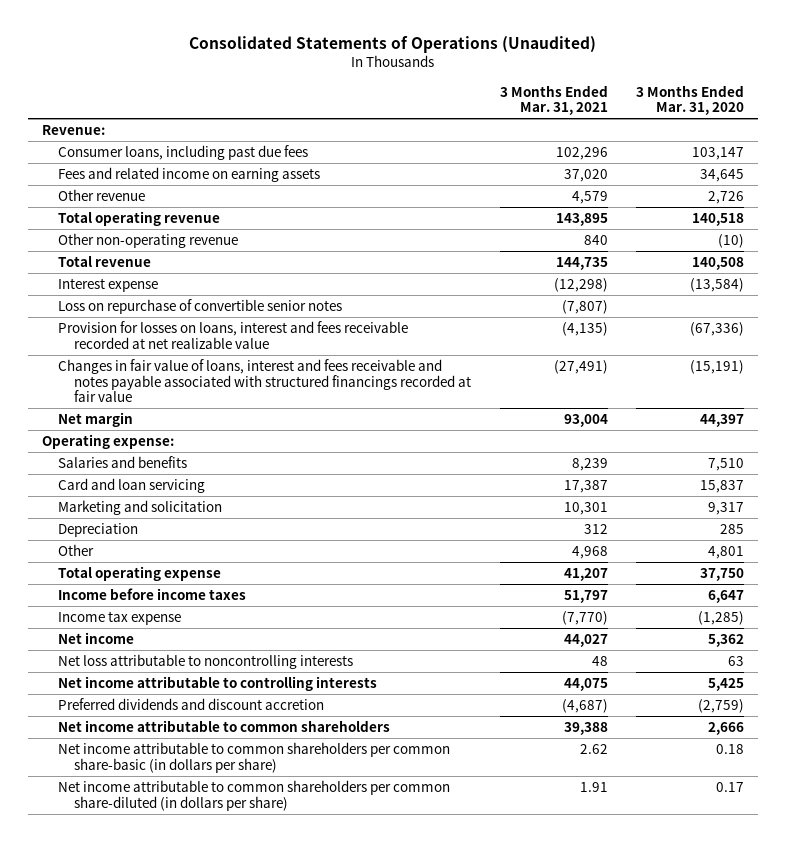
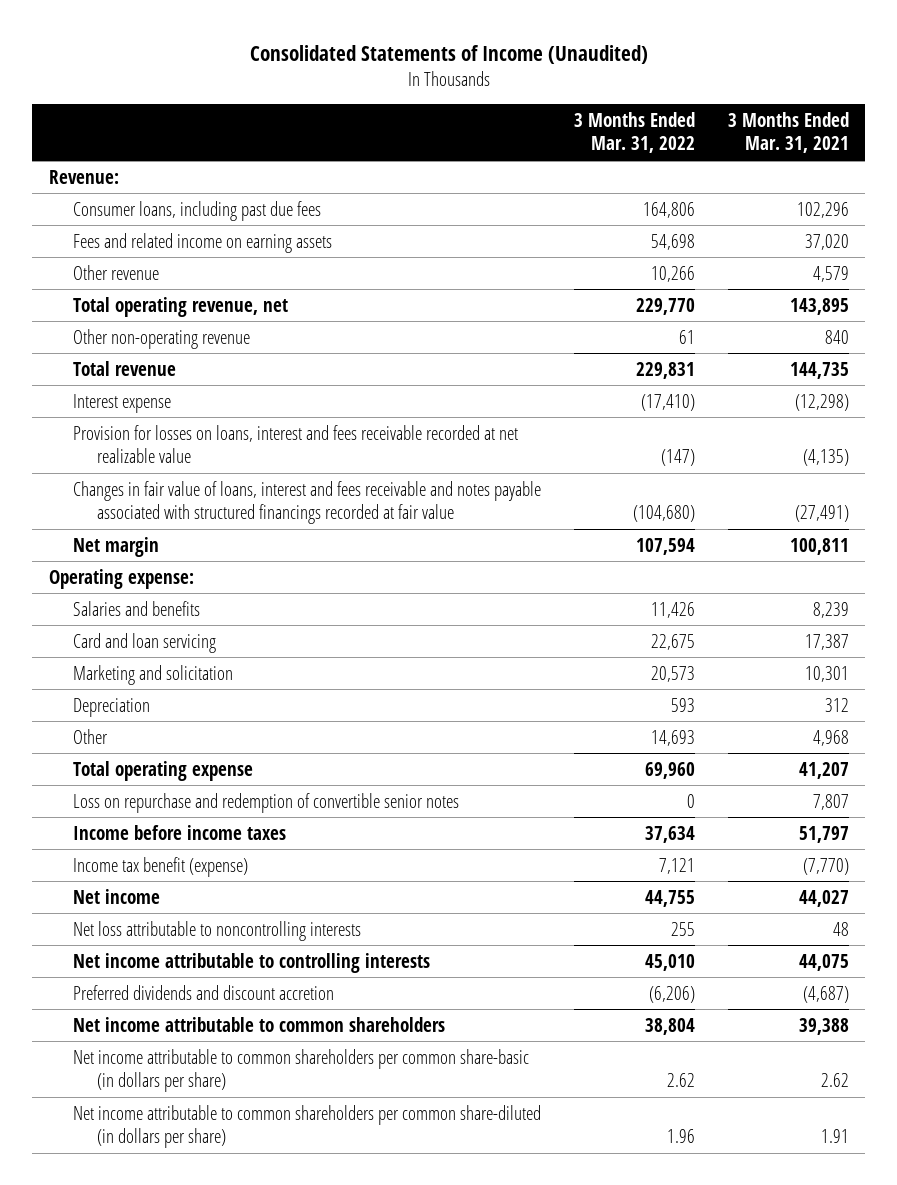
[189,36,597,54] Consolidated Statements of Operations (Unaudited) -> [249,44,648,64] Consolidated Statements of Income (Unaudited)
[635,84,744,116] 3 Months Ended Mar. 31, 2020 -> none
none -> [573,111,695,154] 3 Months Ended Mar. 31, 2022
[58,210,221,226] Total operating revenue -> [72,296,288,317] Total operating revenue, net
[58,298,343,314] Loss on repurchase of convertible senior notes -> none
[563,413,608,427] 93,004 -> [789,537,849,555] 100,811
none -> [72,792,459,813] Loss on repurchase and redemption of convertible senior notes
[58,610,182,625] Income tax expense -> [72,856,248,877] Income tax benefit (expense)

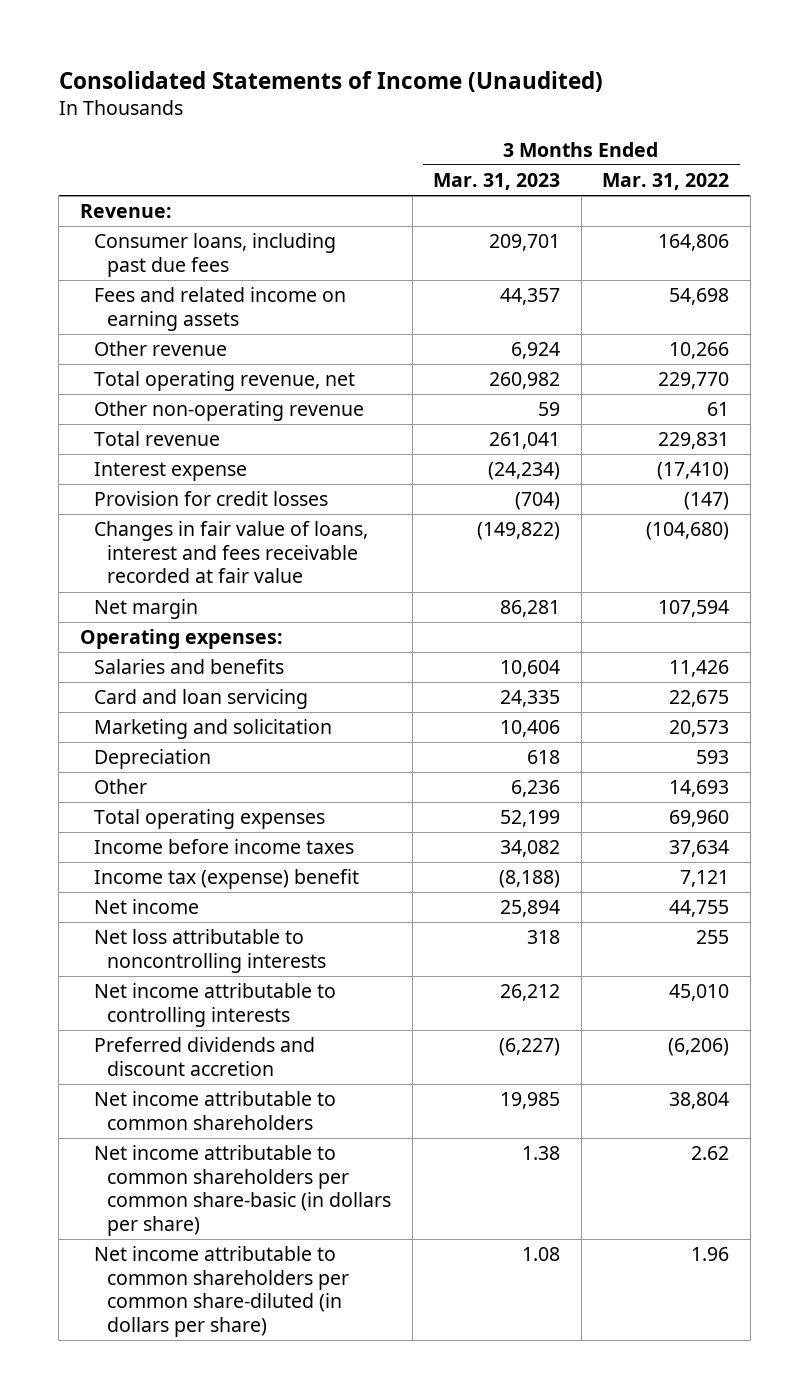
[727,111,849,154] 3 Months Ended Mar. 31, 2021 -> none
none -> [433,173,561,191] Mar. 31, 2023
[72,424,518,464] Provision for losses on loans, interest and fees receivable recorded at net realizable value -> [93,491,328,507] Provision for credit losses
[72,480,541,525] Changes in fair value of loans, interest and fees receivable and notes payable associated with structured financings recorded at fair value -> [93,521,368,584] Changes in fair value of loans, interest and fees receivable recorded at fair value
[48,568,194,589] Operating expense: -> [79,629,283,650] Operating expenses:
[72,792,459,813] Loss on repurchase and redemption of convertible senior notes -> none
[72,760,253,781] Total operating expense -> [93,809,325,830] Total operating expenses
[72,856,248,877] Income tax benefit (expense) -> [93,869,359,890] Income tax (expense) benefit

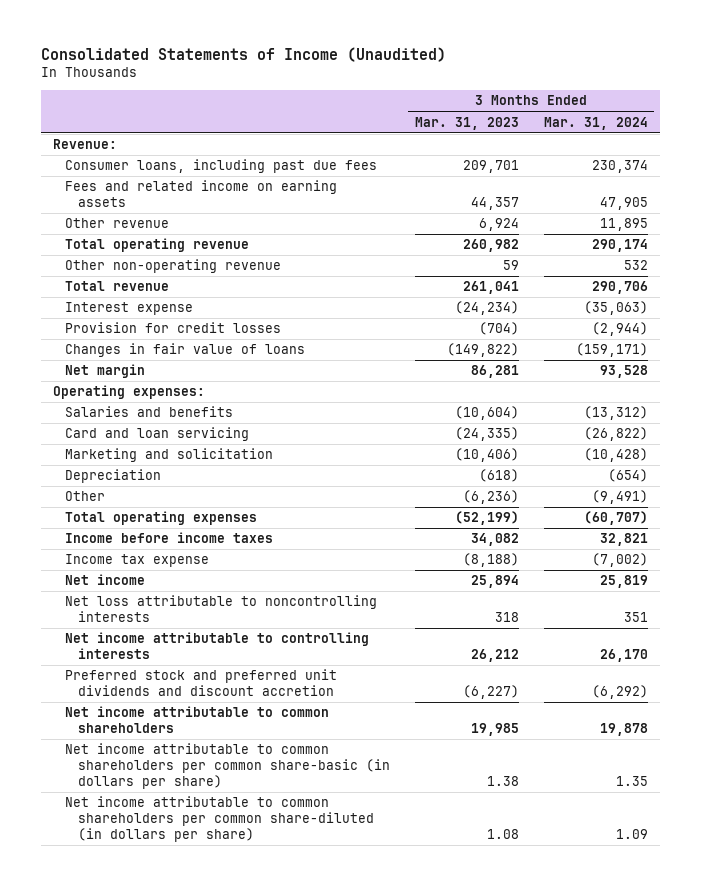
[602,173,730,191] Mar. 31, 2022 -> none
none -> [543,116,648,130] Mar. 31, 2024
[93,371,355,392] Total operating revenue, net -> [65,238,250,253] Total operating revenue
[93,521,368,584] Changes in fair value of loans, interest and fees receivable recorded at fair value -> [65,343,306,358] Changes in fair value of loans
[500,660,561,678] 10,604 -> [454,406,519,421] (10,604)
[500,690,561,708] 24,335 -> [454,427,519,442] (24,335)
[500,720,561,738] 10,406 -> [454,448,519,463] (10,406)
[527,750,561,765] 618 -> [478,469,519,483] (618)
[511,780,561,798] 6,236 -> [462,490,519,505] (6,236)
[500,810,561,828] 52,199 -> [454,511,519,526] (52,199)
[93,869,359,890] Income tax (expense) benefit -> [65,554,210,568] Income tax expense
[93,1037,315,1076] Preferred dividends and discount accretion -> [65,669,338,696] Preferred stock and preferred unit dividends and discount accretion

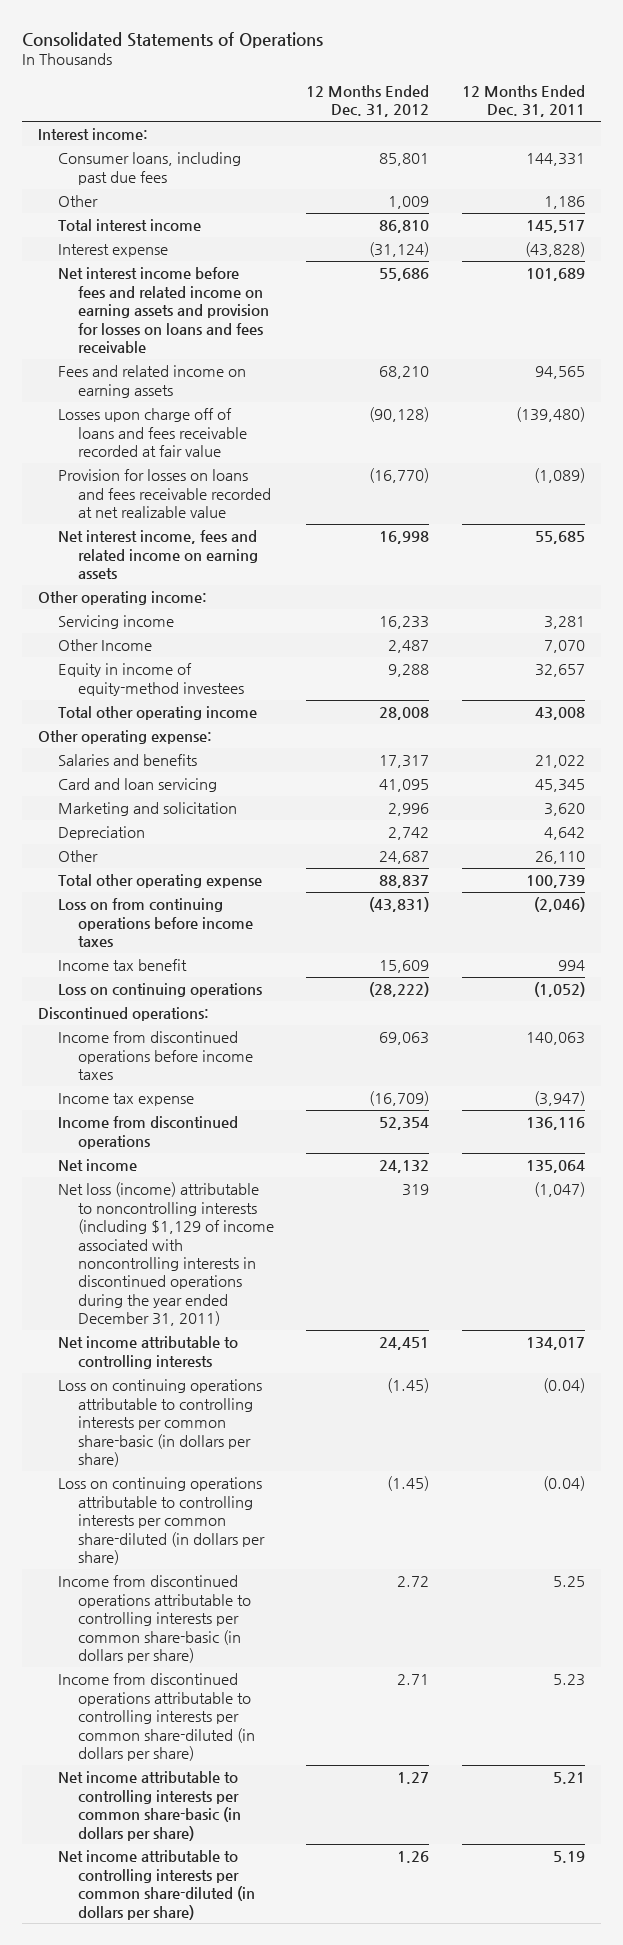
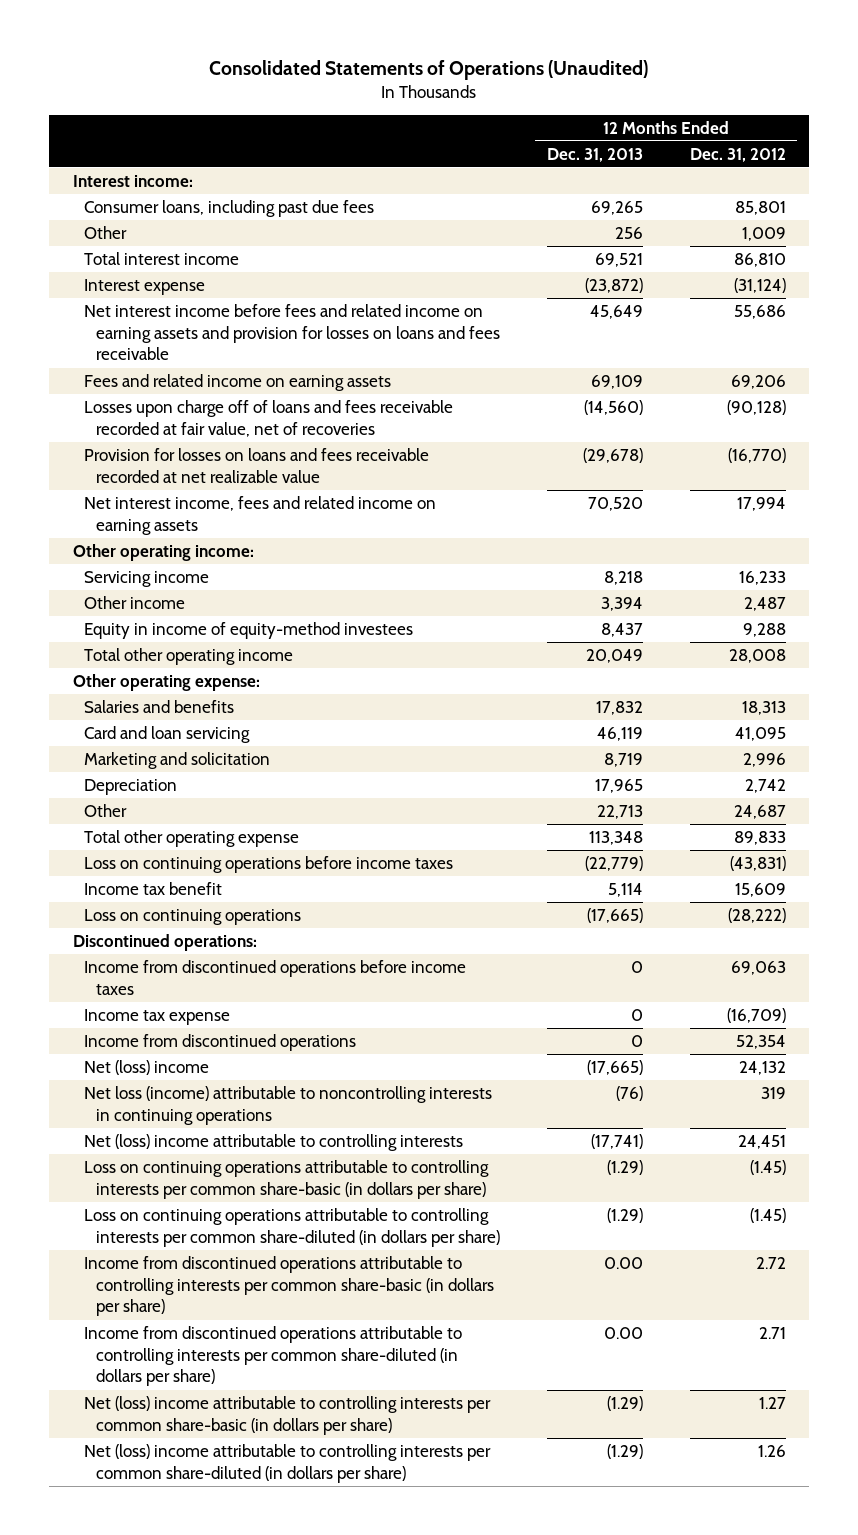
[22,31,324,48] Consolidated Statements of Operations -> [209,60,649,81] Consolidated Statements of Operations (Unaudited)
[461,84,585,118] 12 Months Ended Dec. 31, 2011 -> none
none -> [546,147,643,162] Dec. 31, 2013
[379,366,430,380] 68,210 -> [730,374,786,389] 69,206
[58,408,247,458] Losses upon charge off of loans and fees receivable recorded at fair value -> [84,399,454,437] Losses upon charge off of loans and fees receivable recorded at fair value, net of recoveries
[379,531,430,545] 16,998 -> [736,496,786,511] 17,994
[58,639,153,652] Other Income -> [84,595,186,609] Other income
[379,755,430,769] 17,317 -> [741,700,786,715] 18,313
[379,875,430,889] 88,837 -> [733,830,786,845] 89,833
[58,898,253,948] Loss on from continuing operations before income taxes -> [84,855,454,873] Loss on continuing operations before income taxes
[58,1159,138,1172] Net income -> [84,1059,210,1075] Net (loss) income
[58,1182,274,1327] Net loss (income) attributable to noncontrolling interests (including $1,129 of income associated with noncontrolling interests in discontinued operations during the year ended December 31, 2011) -> [84,1085,493,1125] Net loss (income) attributable to noncontrolling interests in continuing operations
[58,1336,239,1369] Net income attributable to controlling interests -> [84,1133,464,1151] Net (loss) income attributable to controlling interests
[58,1771,241,1841] Net income attributable to controlling interests per common share-basic (in dollars per share) -> [84,1395,492,1435] Net (loss) income attributable to controlling interests per common share-basic (in dollars per share)
[58,1850,255,1920] Net income attributable to controlling interests per common share-diluted (in dollars per share) -> [84,1443,492,1483] Net (loss) income attributable to controlling interests per common share-diluted (in dollars per share)

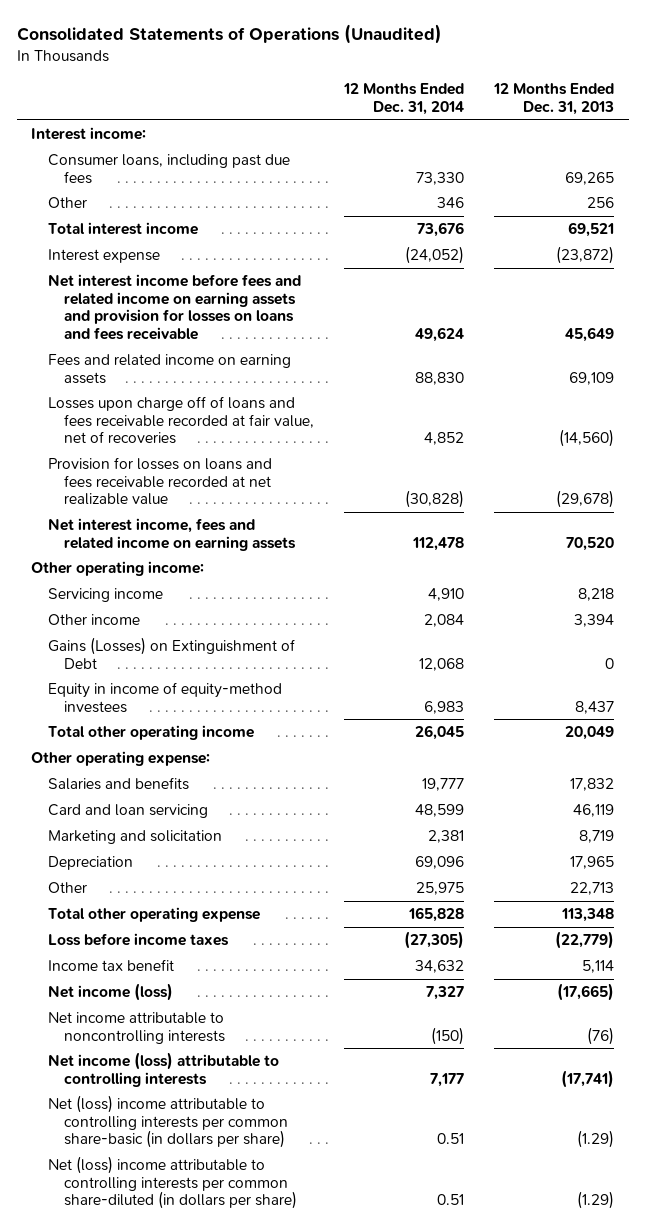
[689,147,786,162] Dec. 31, 2012 -> none
none -> [343,83,465,115] 12 Months Ended Dec. 31, 2014
none -> [47,637,295,669] Gains (Losses) on Extinguishment of Debt
[84,855,454,873] Loss on continuing operations before income taxes -> [47,933,229,947] Loss before income taxes
[84,908,302,925] Loss on continuing operations -> none
[72,933,257,951] Discontinued operations: -> none
[84,959,467,995] Income from discontinued operations before income taxes -> none
[84,1008,231,1025] Income tax expense -> none
[84,1033,357,1051] Income from discontinued operations -> none
[84,1159,490,1199] Loss on continuing operations attributable to controlling interests per common share-basic (in dollars per share) -> none
[84,1207,501,1247] Loss on continuing operations attributable to controlling interests per common share-diluted (in dollars per share) -> none
[84,1255,495,1317] Income from discontinued operations attributable to controlling interests per common share-basic (in dollars per share) -> none
[84,1325,463,1387] Income from discontinued operations attributable to controlling interests per common share-diluted (in dollars per share) -> none
[84,1059,210,1075] Net (loss) income -> [47,983,173,1002] Net income (loss)
[84,1085,493,1125] Net loss (income) attributable to noncontrolling interests in continuing operations -> [47,1012,226,1044] Net income attributable to noncontrolling interests
[84,1133,464,1151] Net (loss) income attributable to controlling interests -> [47,1052,279,1087] Net income (loss) attributable to controlling interests

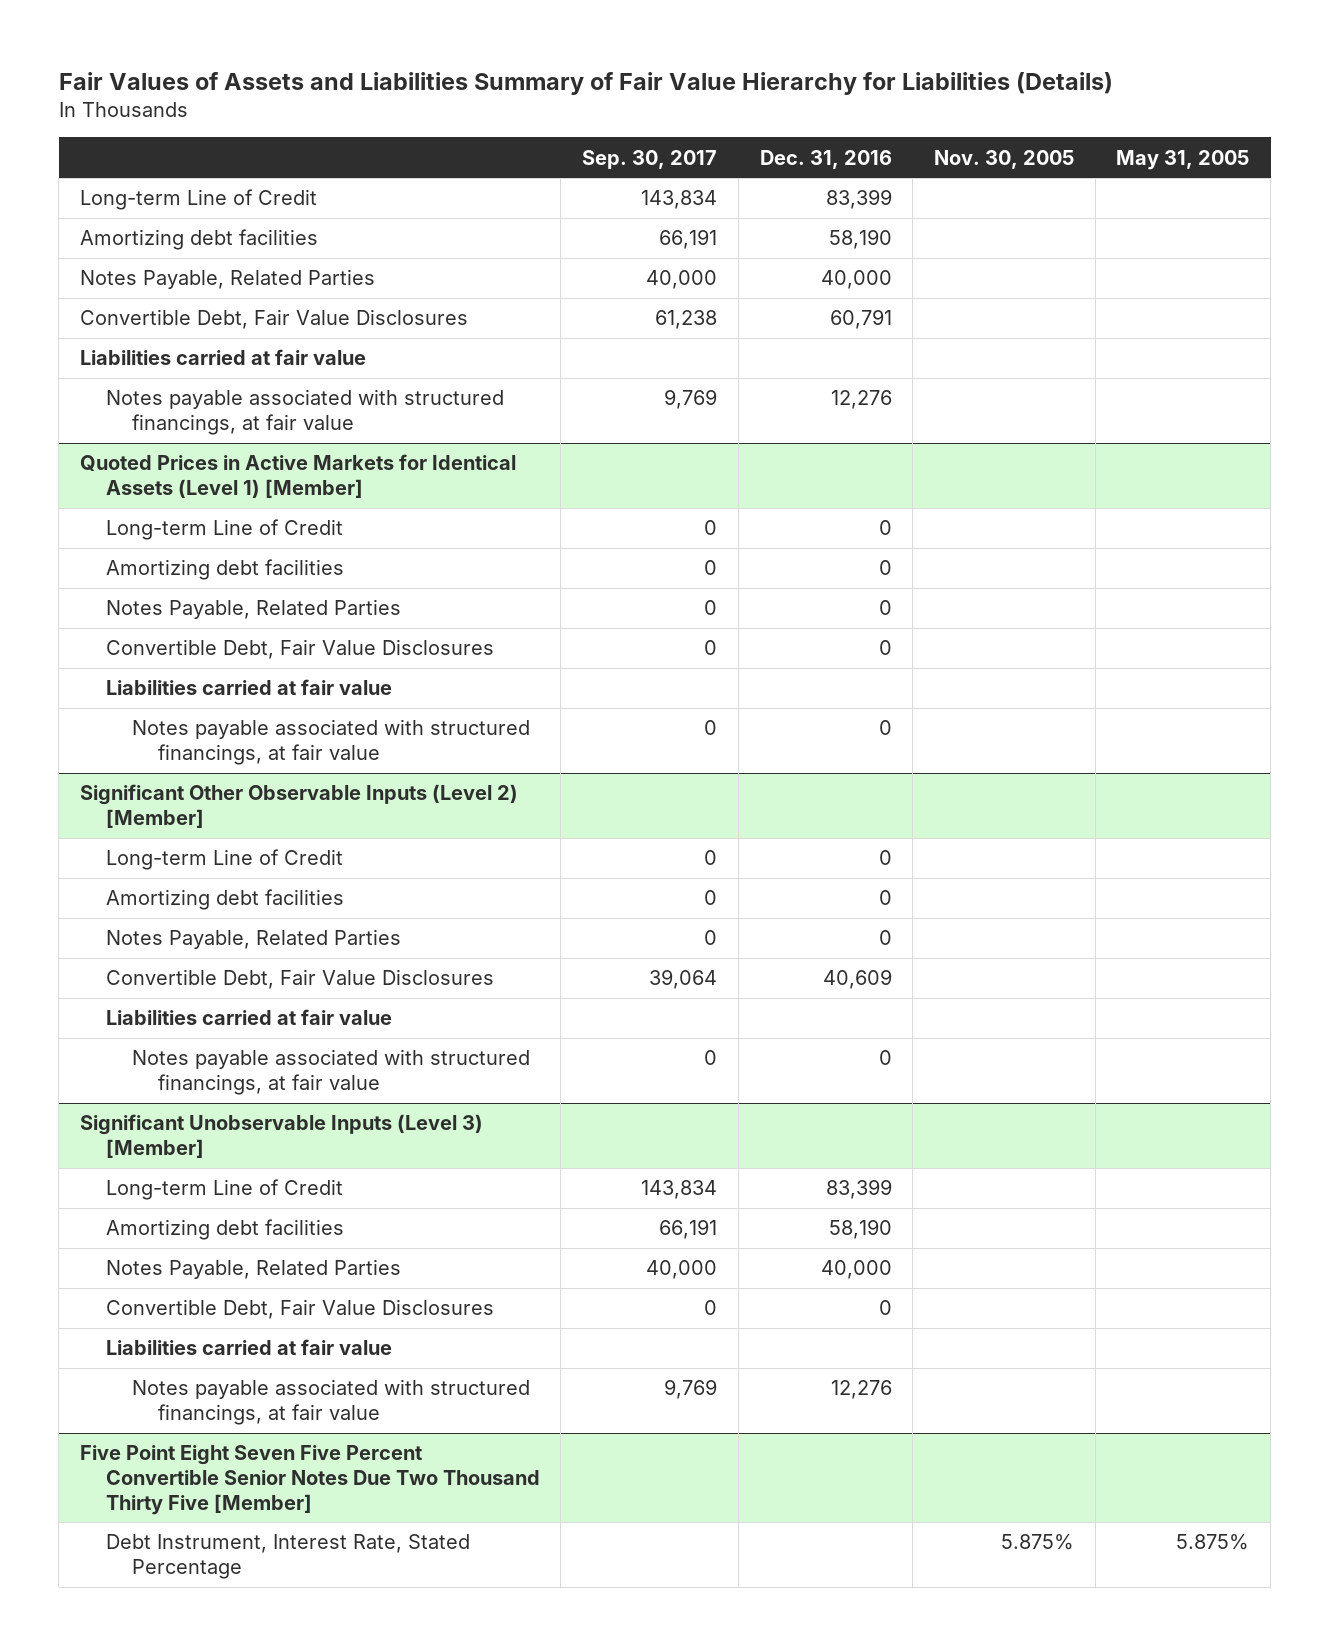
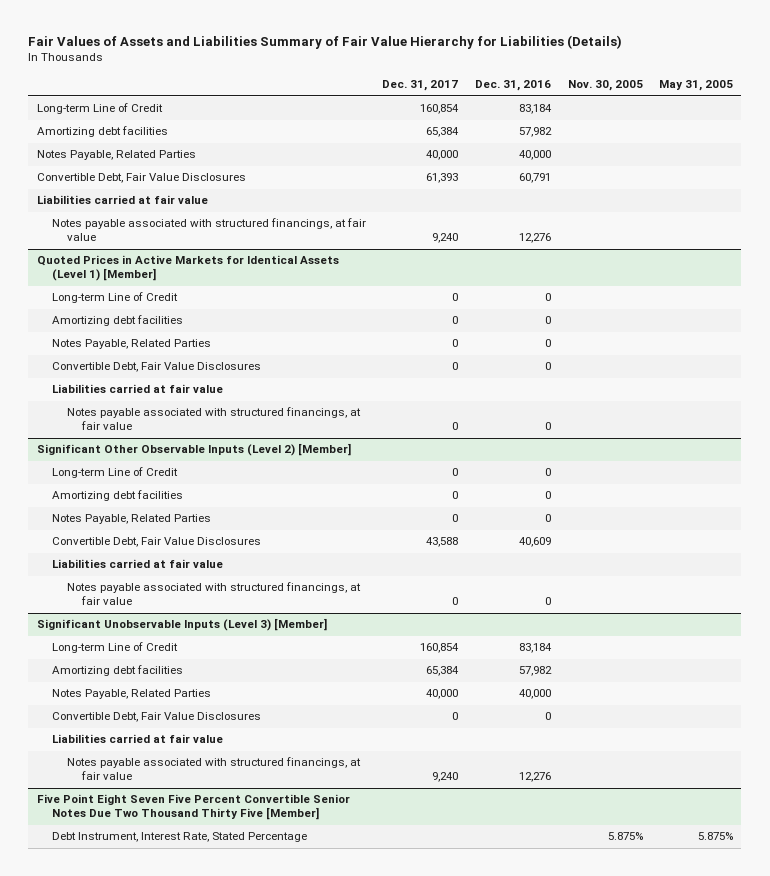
[582,149,718,169] Sep. 30, 2017 -> none
none -> [382,80,459,92] Dec. 31, 2017
[825,189,892,210] 83,399 -> [518,104,552,115] 83,184
[828,229,892,250] 58,190 -> [518,127,552,138] 57,982
[825,1179,892,1200] 83,399 -> [518,643,552,654] 83,184
[828,1219,892,1240] 58,190 -> [518,666,552,677] 57,982

